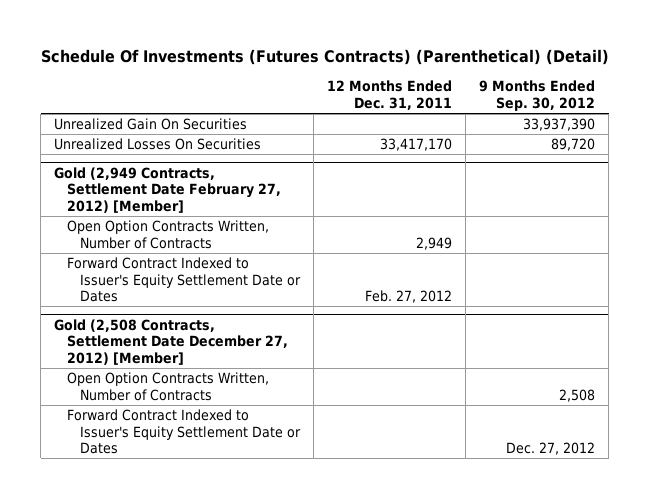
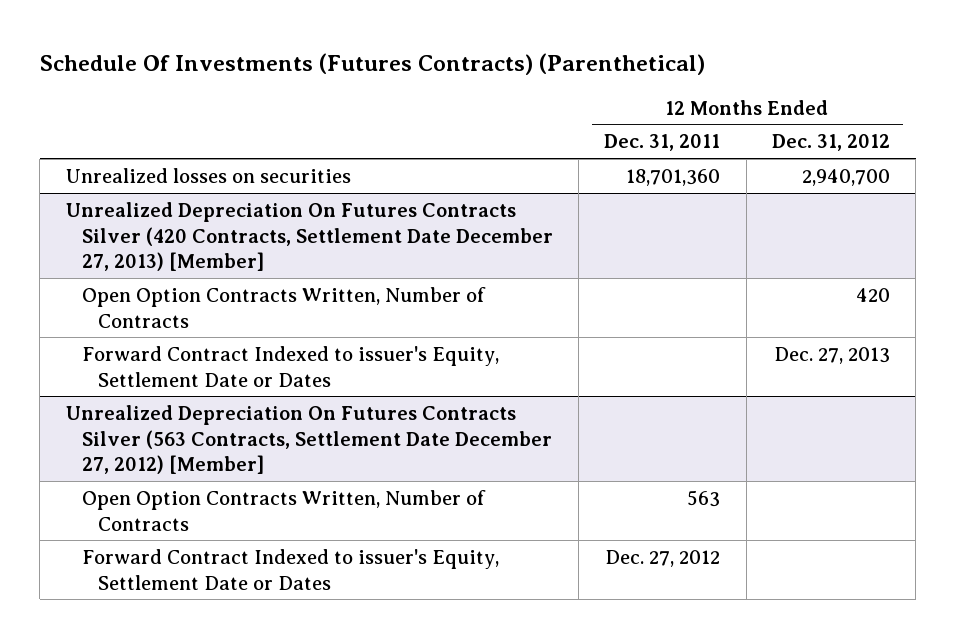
[40,49,609,66] Schedule Of Investments (Futures Contracts) (Parenthetical) (Detail) -> [39,53,705,76] Schedule Of Investments (Futures Contracts) (Parenthetical)
[479,80,596,111] 9 Months Ended Sep. 30, 2012 -> none
none -> [772,134,891,152] Dec. 31, 2012
[54,118,248,131] Unrealized Gain On Securities -> none
[54,166,281,213] Gold (2,949 Contracts, Settlement Date February 27, 2012) [Member] -> none
[66,220,269,249] Open Option Contracts Written, Number of Contracts -> none
[66,257,301,303] Forward Contract Indexed to Issuer's Equity Settlement Date or Dates -> none
[54,318,288,365] Gold (2,508 Contracts, Settlement Date December 27, 2012) [Member] -> none
[66,372,269,401] Open Option Contracts Written, Number of Contracts -> none
[66,409,301,455] Forward Contract Indexed to Issuer's Equity Settlement Date or Dates -> none
[54,138,262,151] Unrealized Losses On Securities -> [65,167,351,183] Unrealized losses on securities
[379,138,452,152] 33,417,170 -> [626,168,721,186] 18,701,360
none -> [65,201,553,272] Unrealized Depreciation On Futures Contracts Silver (420 Contracts, Settlement Date December 27, 2013) [Member]
none -> [81,286,486,328] Open Option Contracts Written, Number of Contracts
none -> [81,345,499,387] Forward Contract Indexed to issuer's Equity, Settlement Date or Dates
none -> [65,404,552,475] Unrealized Depreciation On Futures Contracts Silver (563 Contracts, Settlement Date December 27, 2012) [Member]
none -> [81,489,486,531] Open Option Contracts Written, Number of Contracts
none -> [81,548,499,590] Forward Contract Indexed to issuer's Equity, Settlement Date or Dates

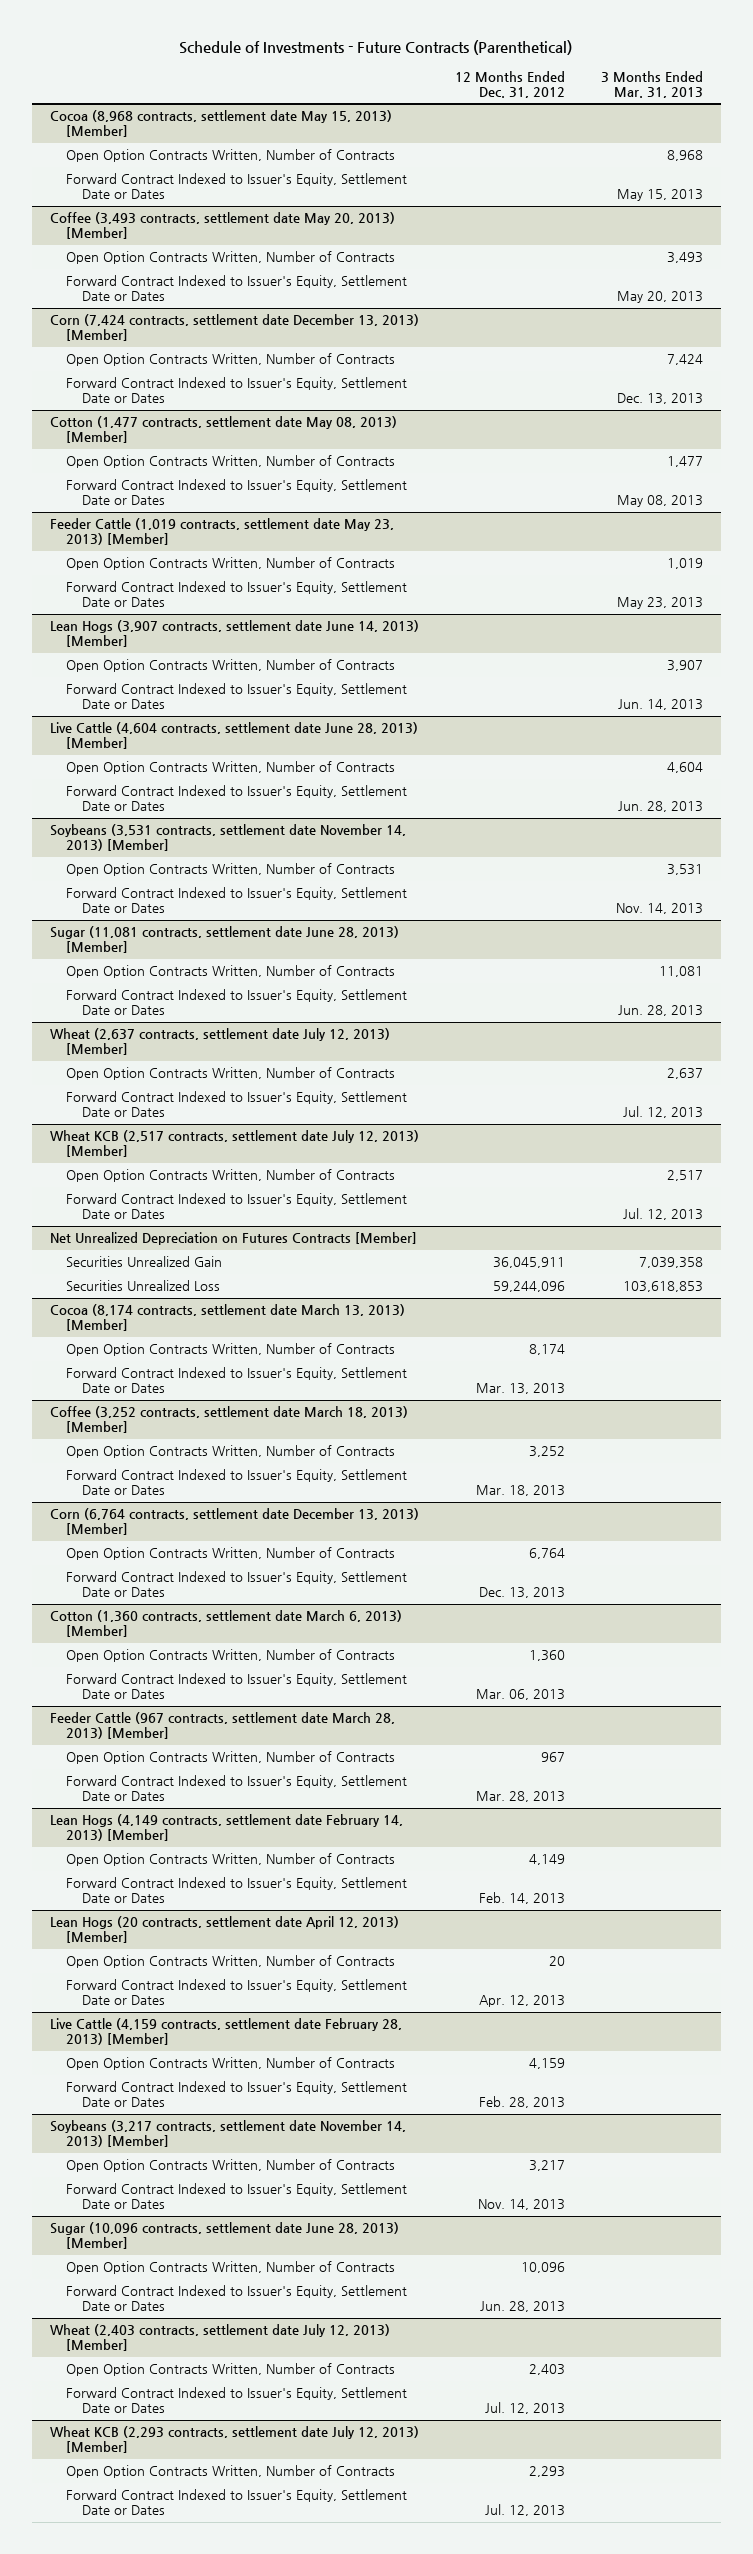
[39,53,705,76] Schedule Of Investments (Futures Contracts) (Parenthetical) -> [179,39,573,55] Schedule of Investments - Future Contracts (Parenthetical)
[604,134,721,152] Dec. 31, 2011 -> none
none -> [600,70,703,98] 3 Months Ended Mar. 31, 2013
[65,167,351,183] Unrealized losses on securities -> none
[65,201,553,272] Unrealized Depreciation On Futures Contracts Silver (420 Contracts, Settlement Date December 27, 2013) [Member] -> none
[81,286,486,328] Open Option Contracts Written, Number of Contracts -> none
[81,345,499,387] Forward Contract Indexed to issuer's Equity, Settlement Date or Dates -> none
[65,404,552,475] Unrealized Depreciation On Futures Contracts Silver (563 Contracts, Settlement Date December 27, 2012) [Member] -> none
[81,489,486,531] Open Option Contracts Written, Number of Contracts -> none
[81,548,499,590] Forward Contract Indexed to issuer's Equity, Settlement Date or Dates -> none
none -> [49,110,392,138] Cocoa (8,968 contracts, settlement date May 15, 2013) [Member]
none -> [65,149,395,163] Open Option Contracts Written, Number of Contracts
none -> [65,173,407,200] Forward Contract Indexed to Issuer's Equity, Settlement Date or Dates
none -> [49,212,395,240] Coffee (3,493 contracts, settlement date May 20, 2013) [Member]
none -> [65,251,395,265] Open Option Contracts Written, Number of Contracts
none -> [65,275,407,302] Forward Contract Indexed to Issuer's Equity, Settlement Date or Dates
none -> [49,314,419,342] Corn (7,424 contracts, settlement date December 13, 2013) [Member]
none -> [65,353,395,367] Open Option Contracts Written, Number of Contracts
none -> [65,377,407,404] Forward Contract Indexed to Issuer's Equity, Settlement Date or Dates
none -> [49,416,397,444] Cotton (1,477 contracts, settlement date May 08, 2013) [Member]
none -> [65,455,395,469] Open Option Contracts Written, Number of Contracts
none -> [65,479,407,506] Forward Contract Indexed to Issuer's Equity, Settlement Date or Dates
none -> [49,518,394,546] Feeder Cattle (1,019 contracts, settlement date May 23, 2013) [Member]
none -> [65,557,395,571] Open Option Contracts Written, Number of Contracts
none -> [65,581,407,608] Forward Contract Indexed to Issuer's Equity, Settlement Date or Dates
none -> [49,620,419,648] Lean Hogs (3,907 contracts, settlement date June 14, 2013) [Member]
none -> [65,659,395,673] Open Option Contracts Written, Number of Contracts
none -> [65,683,407,710] Forward Contract Indexed to Issuer's Equity, Settlement Date or Dates
none -> [49,722,418,750] Live Cattle (4,604 contracts, settlement date June 28, 2013) [Member]
none -> [65,761,395,775] Open Option Contracts Written, Number of Contracts
none -> [65,785,407,812] Forward Contract Indexed to Issuer's Equity, Settlement Date or Dates
none -> [49,824,406,852] Soybeans (3,531 contracts, settlement date November 14, 2013) [Member]
none -> [65,863,395,877] Open Option Contracts Written, Number of Contracts
none -> [65,887,407,914] Forward Contract Indexed to Issuer's Equity, Settlement Date or Dates
none -> [49,926,399,954] Sugar (11,081 contracts, settlement date June 28, 2013) [Member]
none -> [65,965,395,979] Open Option Contracts Written, Number of Contracts
none -> [65,989,407,1016] Forward Contract Indexed to Issuer's Equity, Settlement Date or Dates
none -> [49,1028,390,1056] Wheat (2,637 contracts, settlement date July 12, 2013) [Member]
none -> [65,1067,395,1081] Open Option Contracts Written, Number of Contracts
none -> [65,1091,407,1118] Forward Contract Indexed to Issuer's Equity, Settlement Date or Dates
none -> [49,1130,419,1158] Wheat KCB (2,517 contracts, settlement date July 12, 2013) [Member]
none -> [65,1169,395,1183] Open Option Contracts Written, Number of Contracts
none -> [65,1193,407,1220] Forward Contract Indexed to Issuer's Equity, Settlement Date or Dates
none -> [49,1232,417,1246] Net Unrealized Depreciation on Futures Contracts [Member]
none -> [65,1256,222,1268] Securities Unrealized Gain
none -> [65,1280,220,1292] Securities Unrealized Loss
none -> [49,1304,405,1332] Cocoa (8,174 contracts, settlement date March 13, 2013) [Member]
none -> [65,1343,395,1357] Open Option Contracts Written, Number of Contracts
none -> [65,1367,407,1394] Forward Contract Indexed to Issuer's Equity, Settlement Date or Dates
none -> [49,1406,408,1434] Coffee (3,252 contracts, settlement date March 18, 2013) [Member]
none -> [65,1445,395,1459] Open Option Contracts Written, Number of Contracts
none -> [65,1469,407,1496] Forward Contract Indexed to Issuer's Equity, Settlement Date or Dates
none -> [49,1508,419,1536] Corn (6,764 contracts, settlement date December 13, 2013) [Member]
none -> [65,1547,395,1561] Open Option Contracts Written, Number of Contracts
none -> [65,1571,407,1598] Forward Contract Indexed to Issuer's Equity, Settlement Date or Dates
none -> [49,1610,402,1638] Cotton (1,360 contracts, settlement date March 6, 2013) [Member]
none -> [65,1649,395,1663] Open Option Contracts Written, Number of Contracts
none -> [65,1673,407,1700] Forward Contract Indexed to Issuer's Equity, Settlement Date or Dates
none -> [49,1712,395,1740] Feeder Cattle (967 contracts, settlement date March 28, 2013) [Member]
none -> [65,1751,395,1765] Open Option Contracts Written, Number of Contracts
none -> [65,1775,407,1802] Forward Contract Indexed to Issuer's Equity, Settlement Date or Dates
none -> [49,1814,403,1842] Lean Hogs (4,149 contracts, settlement date February 14, 2013) [Member]
none -> [65,1853,395,1867] Open Option Contracts Written, Number of Contracts
none -> [65,1877,407,1904] Forward Contract Indexed to Issuer's Equity, Settlement Date or Dates
none -> [49,1916,399,1944] Lean Hogs (20 contracts, settlement date April 12, 2013) [Member]
none -> [65,1955,395,1969] Open Option Contracts Written, Number of Contracts
none -> [65,1979,407,2006] Forward Contract Indexed to Issuer's Equity, Settlement Date or Dates
none -> [49,2018,402,2046] Live Cattle (4,159 contracts, settlement date February 28, 2013) [Member]
none -> [65,2057,395,2071] Open Option Contracts Written, Number of Contracts
none -> [65,2081,407,2108] Forward Contract Indexed to Issuer's Equity, Settlement Date or Dates
none -> [49,2120,406,2148] Soybeans (3,217 contracts, settlement date November 14, 2013) [Member]
none -> [65,2159,395,2173] Open Option Contracts Written, Number of Contracts
none -> [65,2183,407,2210] Forward Contract Indexed to Issuer's Equity, Settlement Date or Dates
none -> [49,2222,399,2250] Sugar (10,096 contracts, settlement date June 28, 2013) [Member]
none -> [65,2261,395,2275] Open Option Contracts Written, Number of Contracts
none -> [65,2285,407,2312] Forward Contract Indexed to Issuer's Equity, Settlement Date or Dates
none -> [49,2324,390,2352] Wheat (2,403 contracts, settlement date July 12, 2013) [Member]
none -> [65,2363,395,2377] Open Option Contracts Written, Number of Contracts
none -> [65,2387,407,2414] Forward Contract Indexed to Issuer's Equity, Settlement Date or Dates
none -> [49,2426,419,2454] Wheat KCB (2,293 contracts, settlement date July 12, 2013) [Member]
none -> [65,2465,395,2479] Open Option Contracts Written, Number of Contracts
none -> [65,2489,407,2516] Forward Contract Indexed to Issuer's Equity, Settlement Date or Dates

